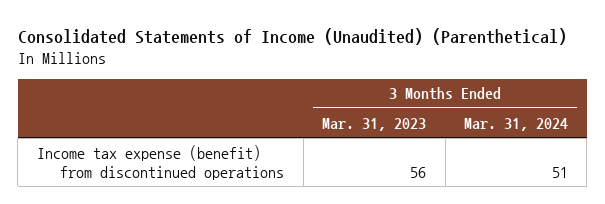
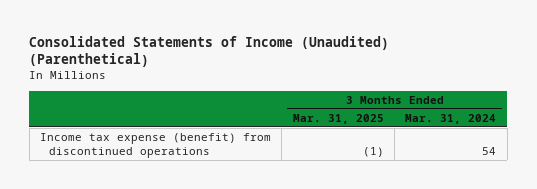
[322,117,427,131] Mar. 31, 2023 -> none
none -> [292,113,384,124] Mar. 31, 2025
[552,166,569,178] 51 -> [482,147,497,156] 54

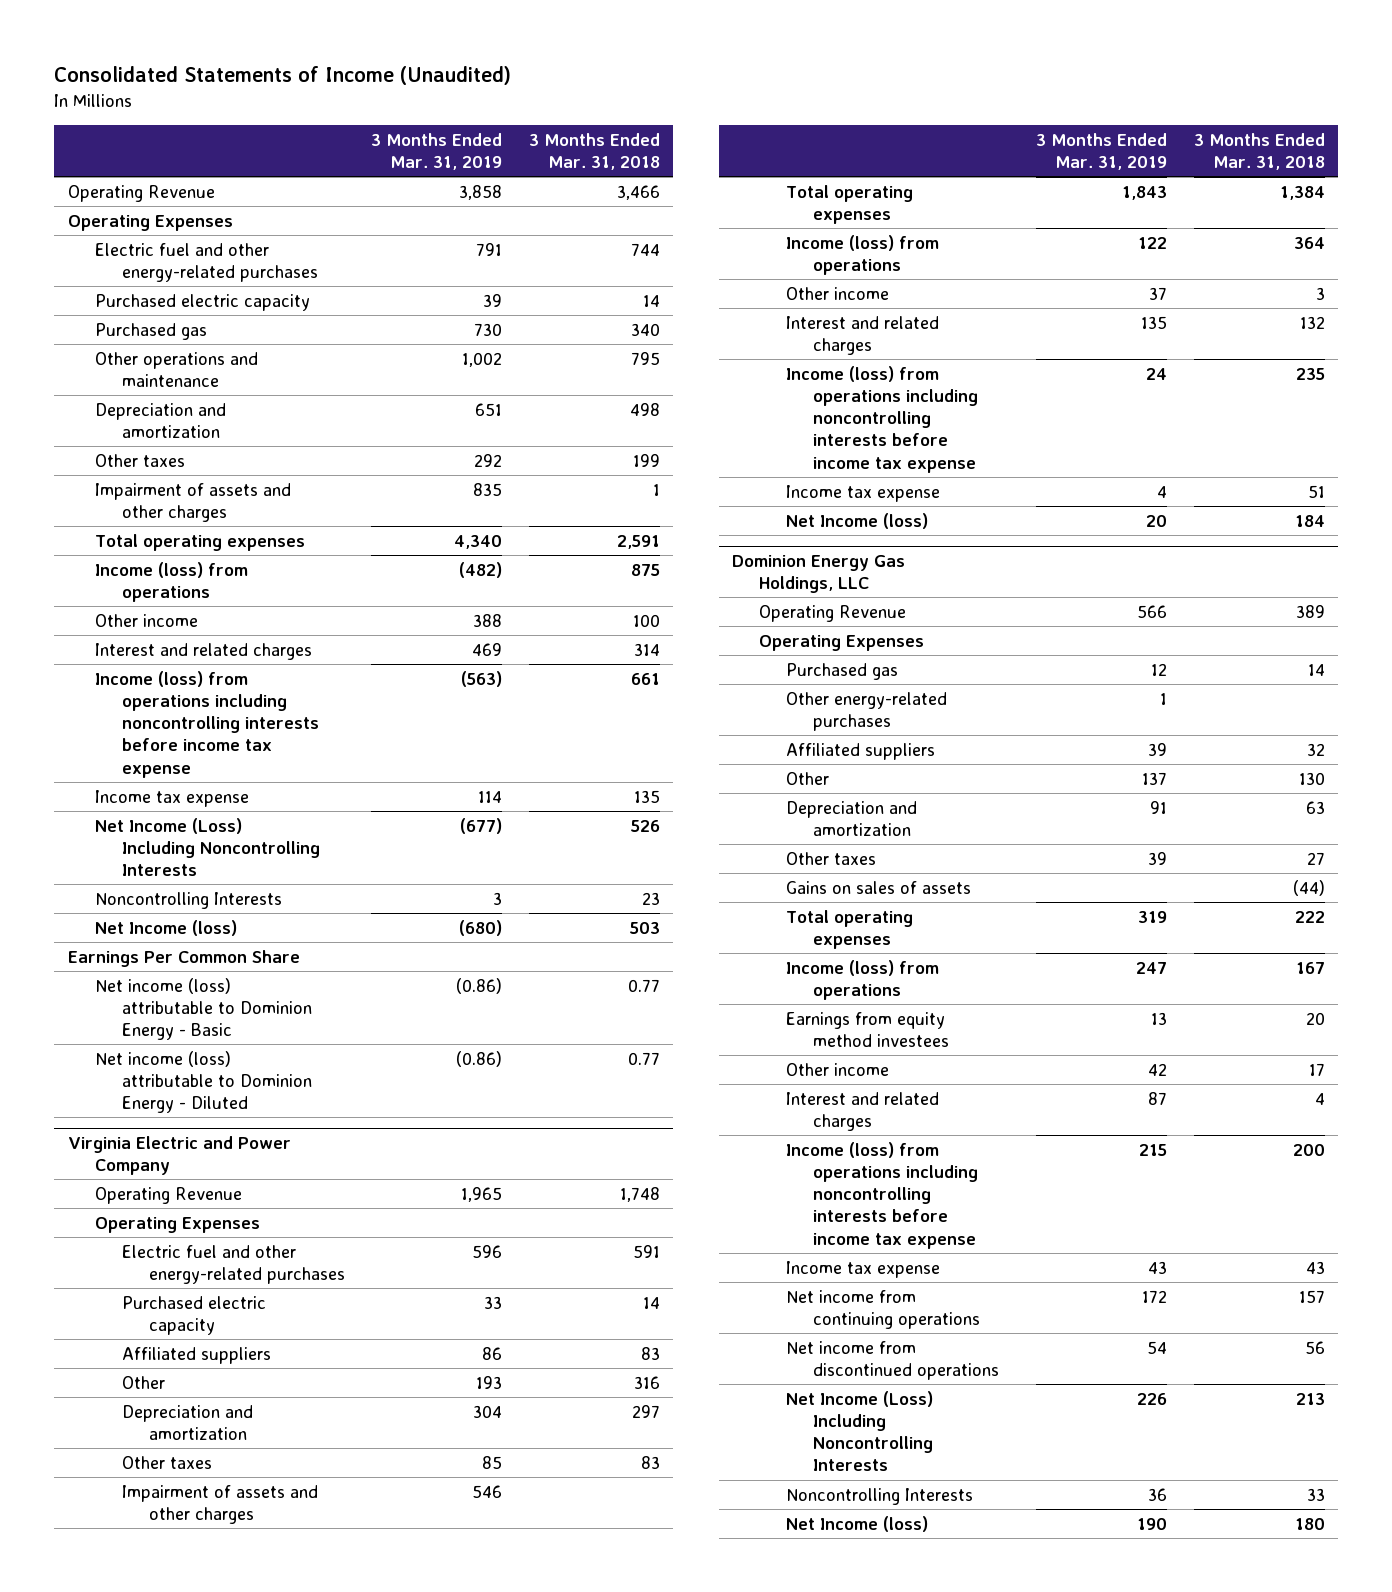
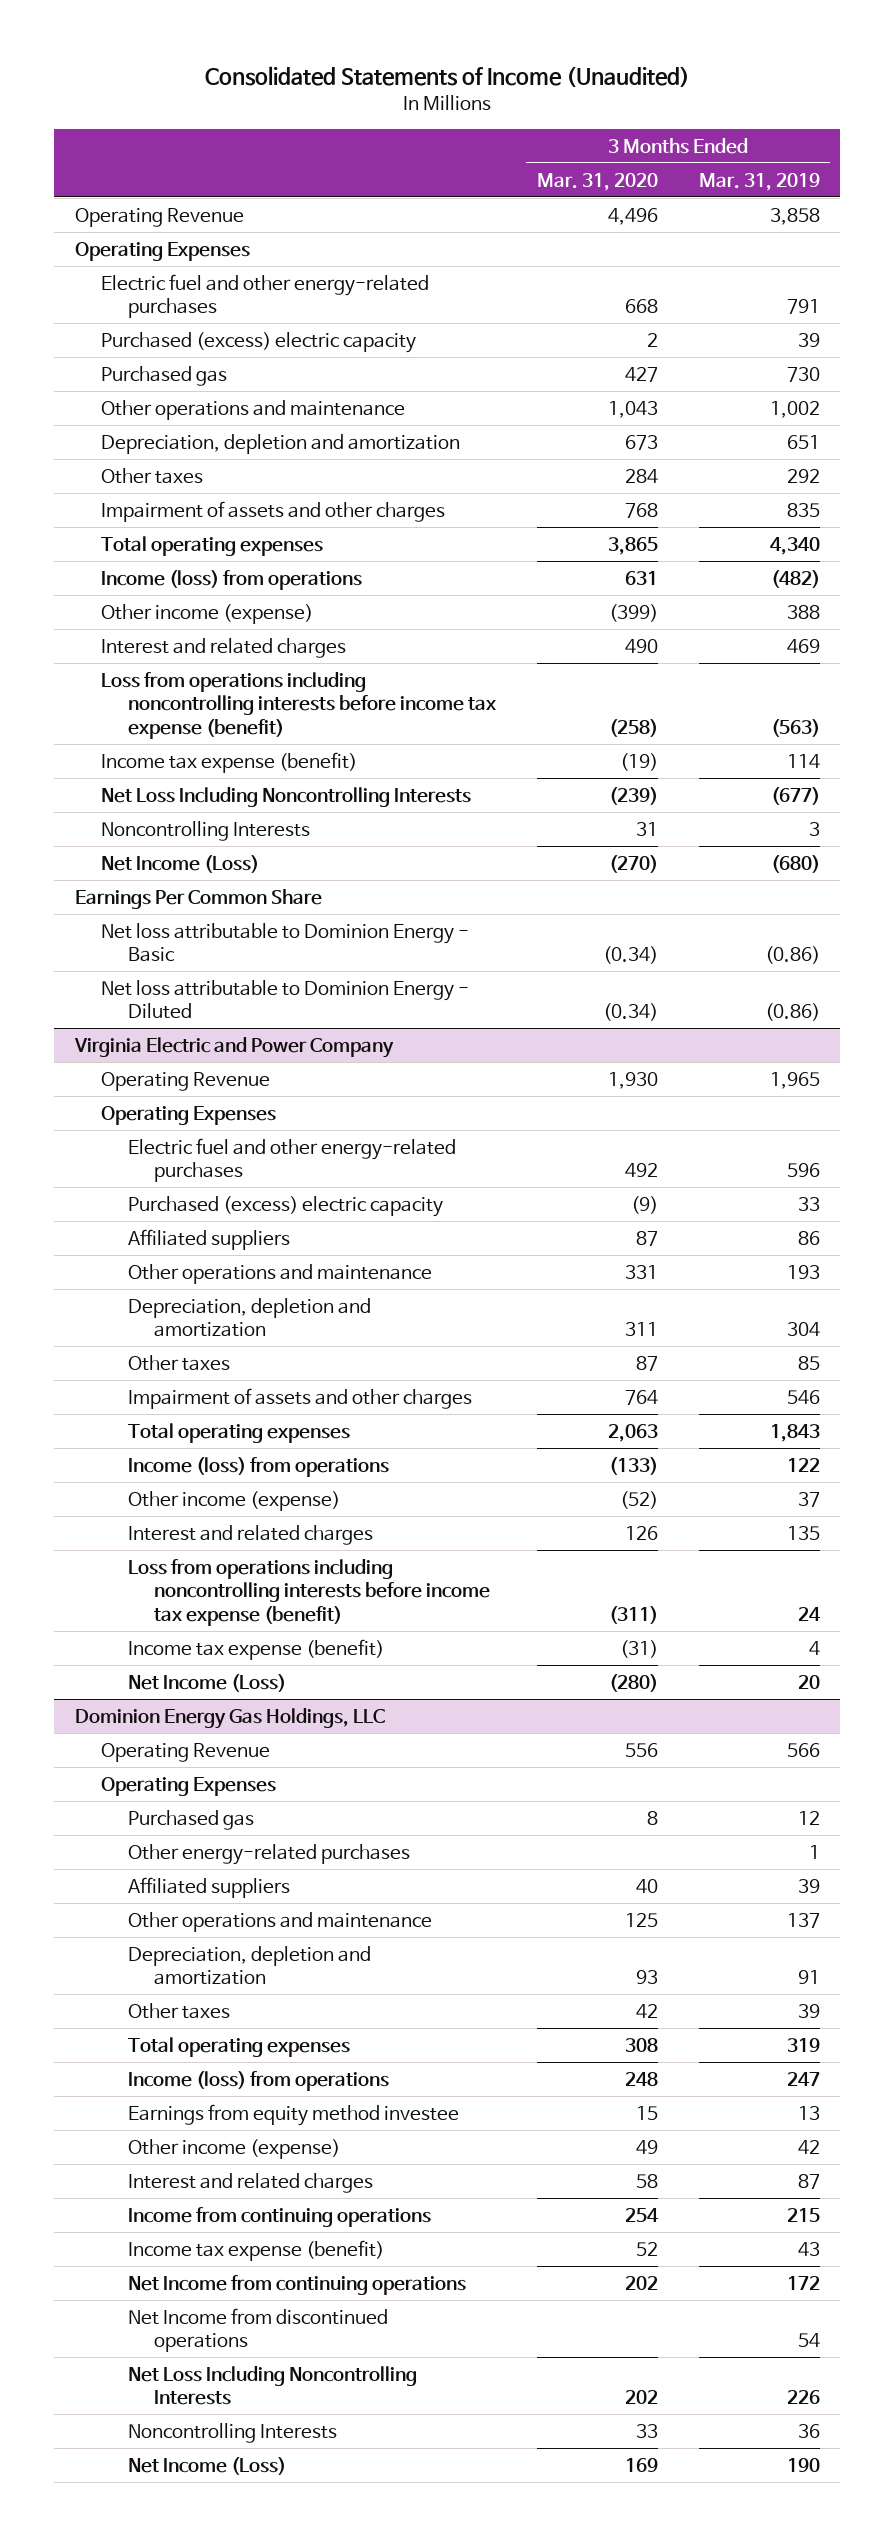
[529,132,661,170] 3 Months Ended Mar. 31, 2018 -> none
none -> [536,172,658,191] Mar. 31, 2020
[94,293,310,311] Purchased electric capacity -> [101,331,417,353] Purchased (excess) electric capacity
[94,402,226,438] Depreciation and amortization -> [101,433,461,454] Depreciation, depletion and amortization
[94,613,198,627] Other income -> [101,603,314,624] Other income (expense)
[94,670,319,778] Income (loss) from operations including noncontrolling interests before income tax expense -> [101,671,496,739] Loss from operations including noncontrolling interests before income tax expense (benefit)
[94,789,249,807] Income tax expense -> [101,751,358,773] Income tax expense (benefit)
[94,817,320,877] Net Income (Loss) Including Noncontrolling Interests -> [101,786,472,807] Net Loss Including Noncontrolling Interests
[94,919,237,936] Net Income (loss) -> [101,854,260,873] Net Income (Loss)
[94,977,312,1041] Net income (loss) attributable to Dominion Energy - Basic -> [101,922,470,963] Net loss attributable to Dominion Energy - Basic
[94,1050,312,1114] Net income (loss) attributable to Dominion Energy - Diluted -> [101,979,470,1020] Net loss attributable to Dominion Energy - Diluted
[121,1295,266,1335] Purchased electric capacity -> [127,1195,443,1217] Purchased (excess) electric capacity
[121,1375,165,1389] Other -> [127,1263,432,1284] Other operations and maintenance
[121,1404,253,1440] Depreciation and amortization -> [127,1297,371,1338] Depreciation, depletion and amortization
[786,286,890,300] Other income -> [127,1490,340,1511] Other income (expense)
[786,365,979,473] Income (loss) from operations including noncontrolling interests before income tax expense -> [127,1558,491,1626] Loss from operations including noncontrolling interests before income tax expense (benefit)
[786,484,941,502] Income tax expense -> [127,1638,384,1660] Income tax expense (benefit)
[786,512,929,529] Net Income (loss) -> [127,1673,286,1692] Net Income (Loss)
[786,771,830,785] Other -> [127,1911,432,1932] Other operations and maintenance
[786,800,918,836] Depreciation and amortization -> [127,1945,371,1986] Depreciation, depletion and amortization
[786,880,972,894] Gains on sales of assets -> none
[786,1011,950,1047] Earnings from equity method investees -> [127,2103,459,2126] Earnings from equity method investee
[786,1062,890,1076] Other income -> [127,2138,340,2159] Other income (expense)
[786,1141,979,1249] Income (loss) from operations including noncontrolling interests before income tax expense -> [127,2206,431,2227] Income from continuing operations
[786,1260,941,1278] Income tax expense -> [127,2239,384,2261] Income tax expense (benefit)
[786,1289,981,1329] Net income from continuing operations -> [127,2274,466,2295] Net Income from continuing operations
[786,1340,1000,1380] Net income from discontinued operations -> [127,2307,388,2353] Net Income from discontinued operations
[786,1390,934,1472] Net Income (Loss) Including Noncontrolling Interests -> [127,2365,417,2406] Net Loss Including Noncontrolling Interests
[786,1515,929,1532] Net Income (loss) -> [127,2456,286,2475] Net Income (Loss)

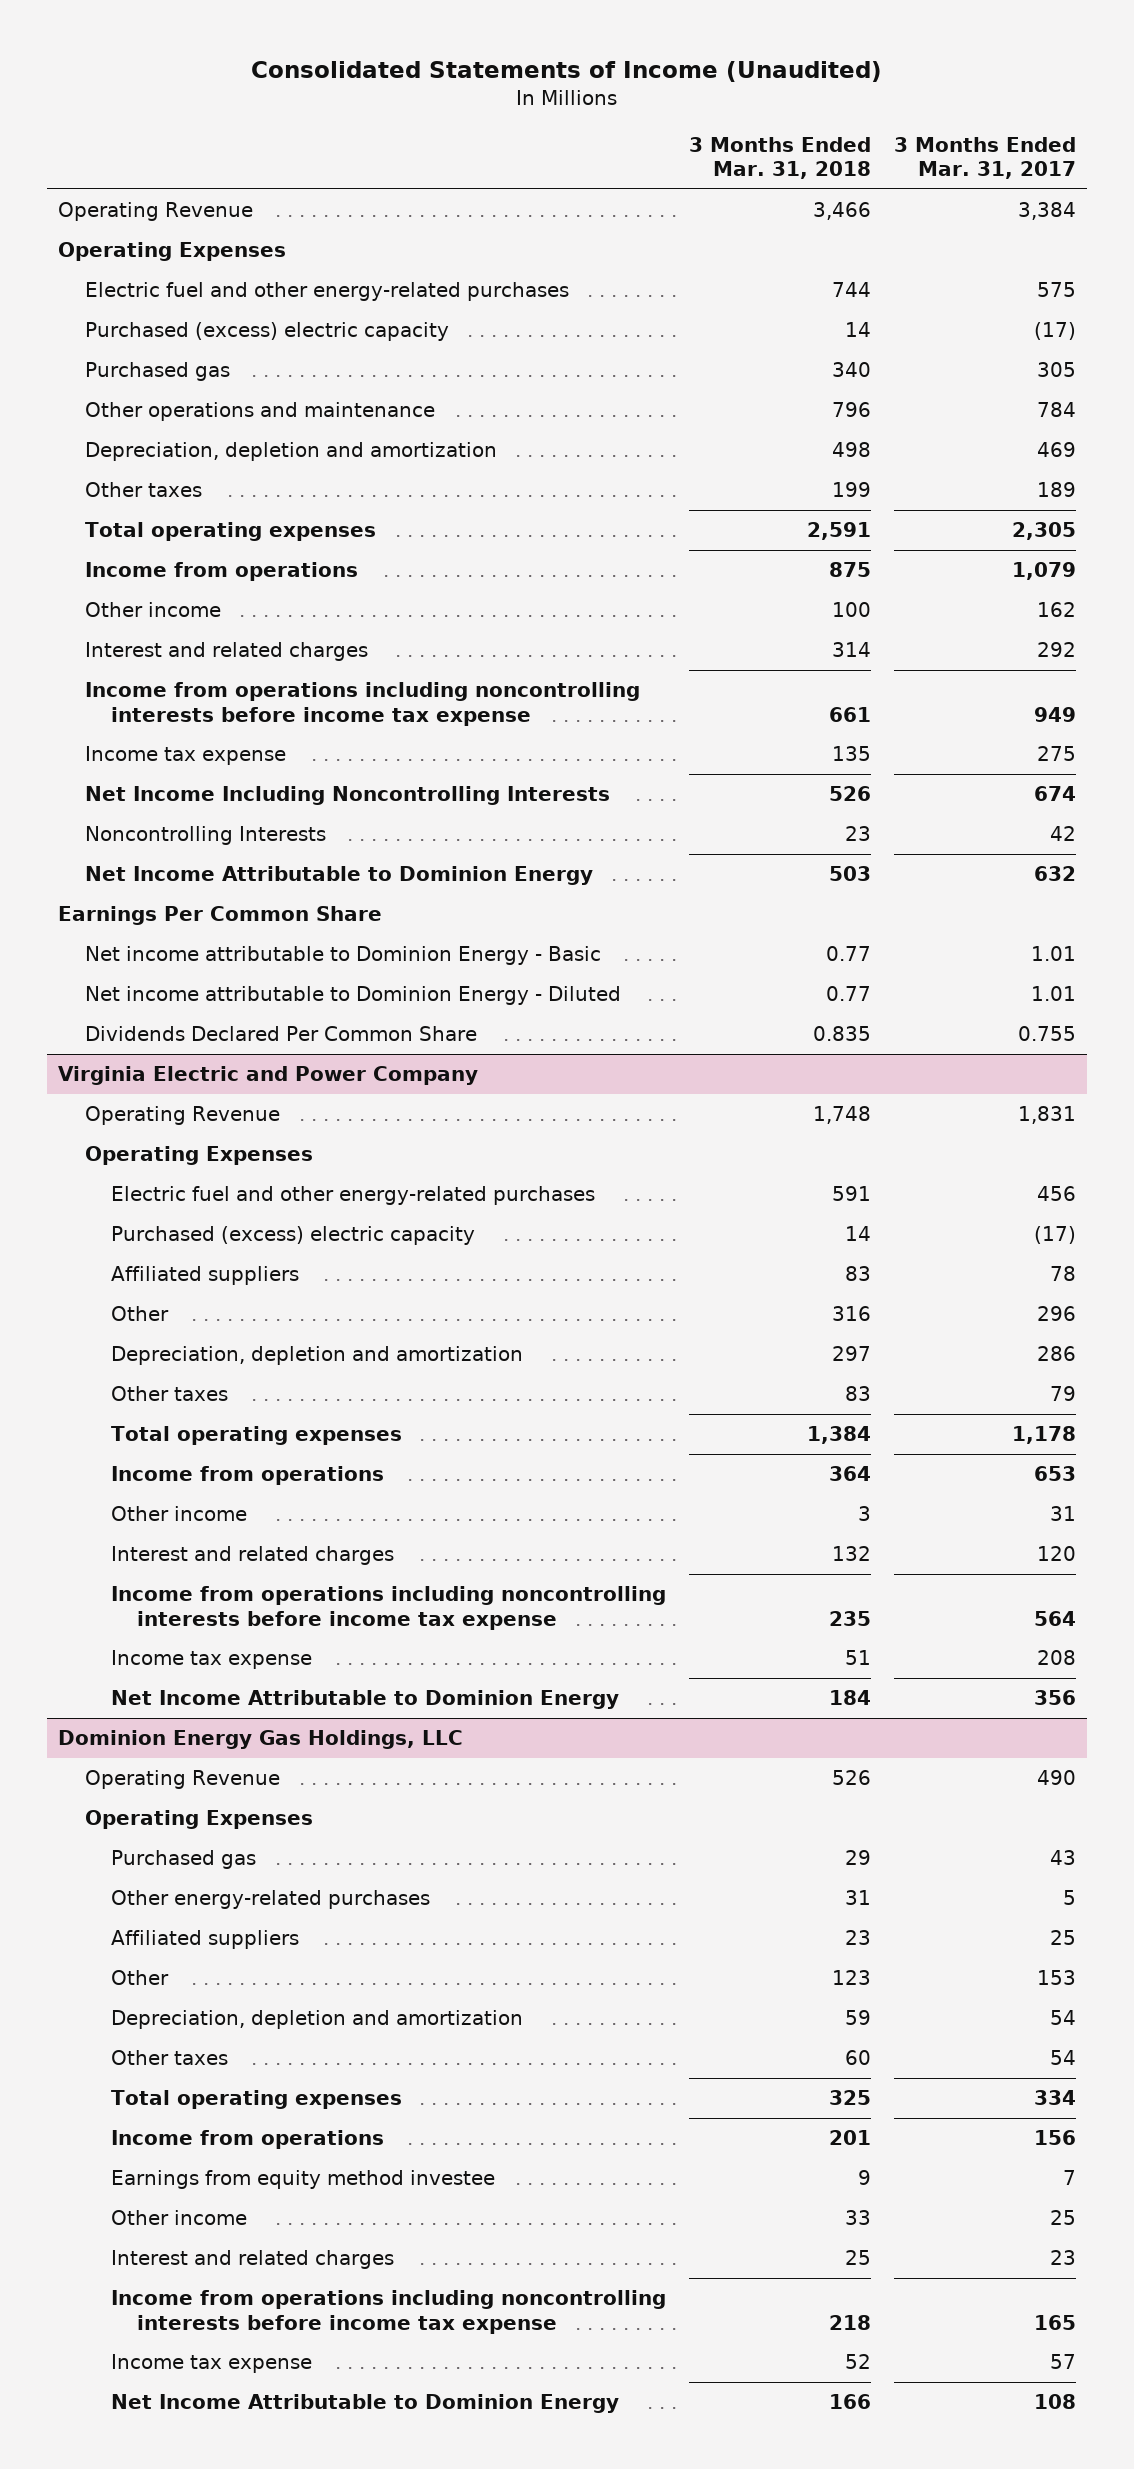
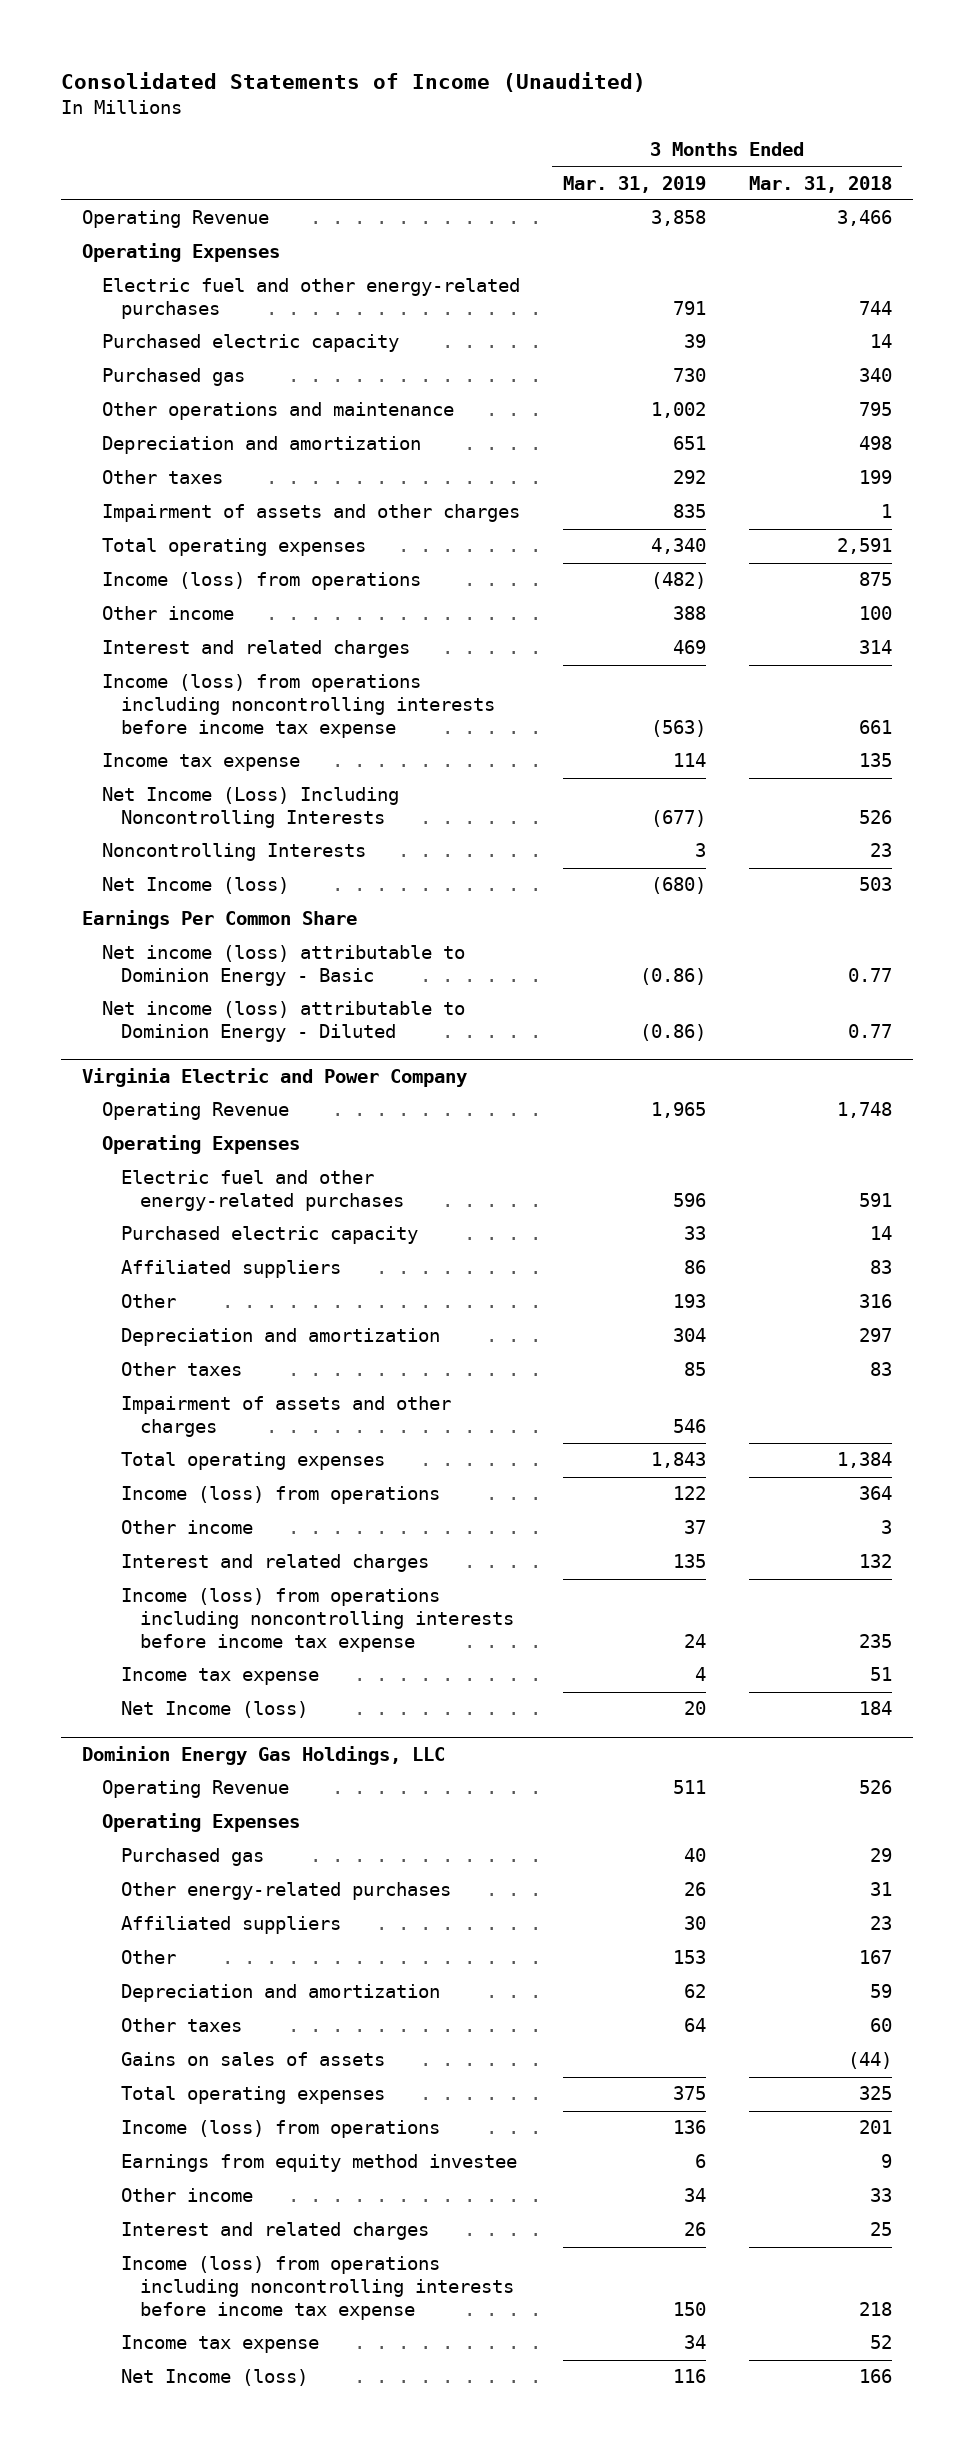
[893,136,1076,180] 3 Months Ended Mar. 31, 2017 -> none
none -> [562,175,706,193] Mar. 31, 2019
[84,322,449,342] Purchased (excess) electric capacity -> [101,334,399,353] Purchased electric capacity
[831,402,871,418] 796 -> [858,402,892,417] 795
[84,442,497,462] Depreciation, depletion and amortization -> [101,436,421,455] Depreciation and amortization
none -> [101,504,520,523] Impairment of assets and other charges
[84,562,358,582] Income from operations -> [101,572,421,591] Income (loss) from operations
[84,682,640,726] Income from operations including noncontrolling interests before income tax expense -> [101,674,495,738] Income (loss) from operations including noncontrolling interests before income tax expense
[84,786,610,806] Net Income Including Noncontrolling Interests -> [101,787,399,829] Net Income (Loss) Including Noncontrolling Interests
[84,866,593,886] Net Income Attributable to Dominion Energy -> [101,877,289,895] Net Income (loss)
[84,1026,477,1042] Dividends Declared Per Common Share -> none
[84,946,601,966] Net income attributable to Dominion Energy - Basic -> [101,945,465,987] Net income (loss) attributable to Dominion Energy - Basic
[84,986,621,1006] Net income attributable to Dominion Energy - Diluted -> [101,1001,465,1043] Net income (loss) attributable to Dominion Energy - Diluted
[110,1226,475,1246] Purchased (excess) electric capacity -> [120,1226,418,1245] Purchased electric capacity
[110,1346,523,1366] Depreciation, depletion and amortization -> [120,1328,440,1347] Depreciation and amortization
none -> [120,1396,451,1438] Impairment of assets and other charges
[110,1466,384,1486] Income from operations -> [120,1486,440,1505] Income (loss) from operations
[110,1586,666,1630] Income from operations including noncontrolling interests before income tax expense -> [120,1588,514,1652] Income (loss) from operations including noncontrolling interests before income tax expense
[110,1690,619,1710] Net Income Attributable to Dominion Energy -> [120,1701,308,1719] Net Income (loss)
[831,1970,871,1986] 123 -> [858,1950,892,1965] 167
[110,2010,523,2030] Depreciation, depletion and amortization -> [120,1984,440,2003] Depreciation and amortization
none -> [120,2052,385,2067] Gains on sales of assets
[110,2130,384,2150] Income from operations -> [120,2120,440,2139] Income (loss) from operations
[110,2290,666,2334] Income from operations including noncontrolling interests before income tax expense -> [120,2256,514,2320] Income (loss) from operations including noncontrolling interests before income tax expense
[110,2394,619,2414] Net Income Attributable to Dominion Energy -> [120,2369,308,2387] Net Income (loss)

